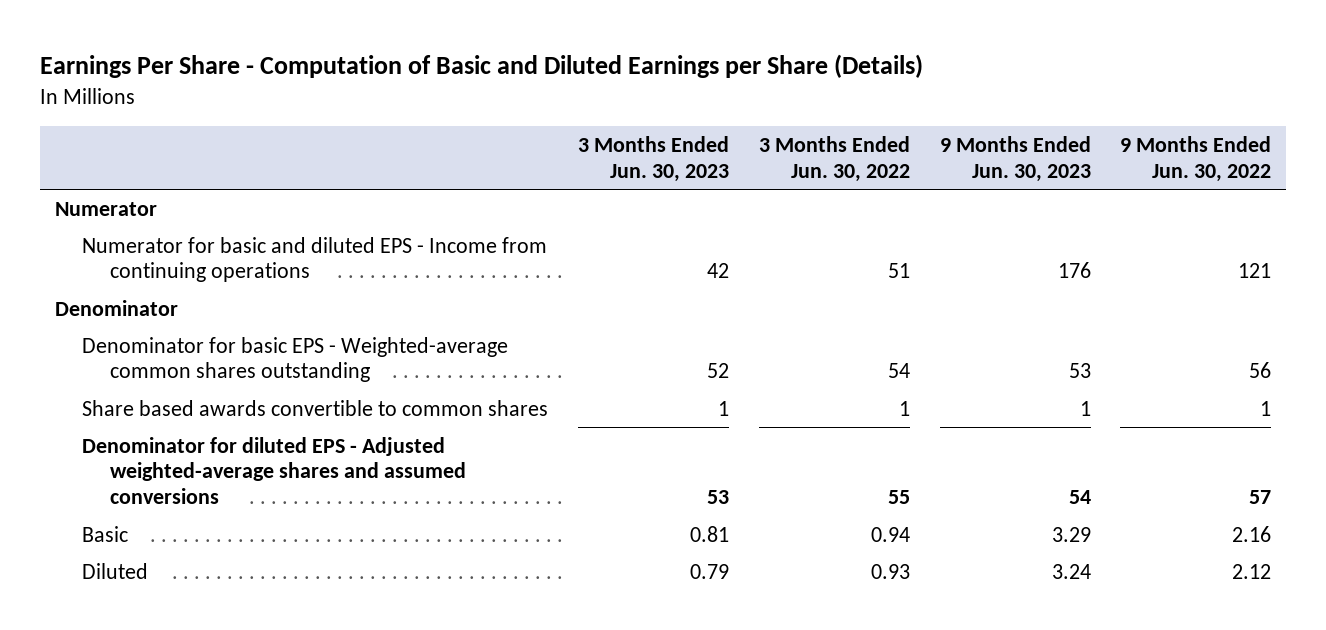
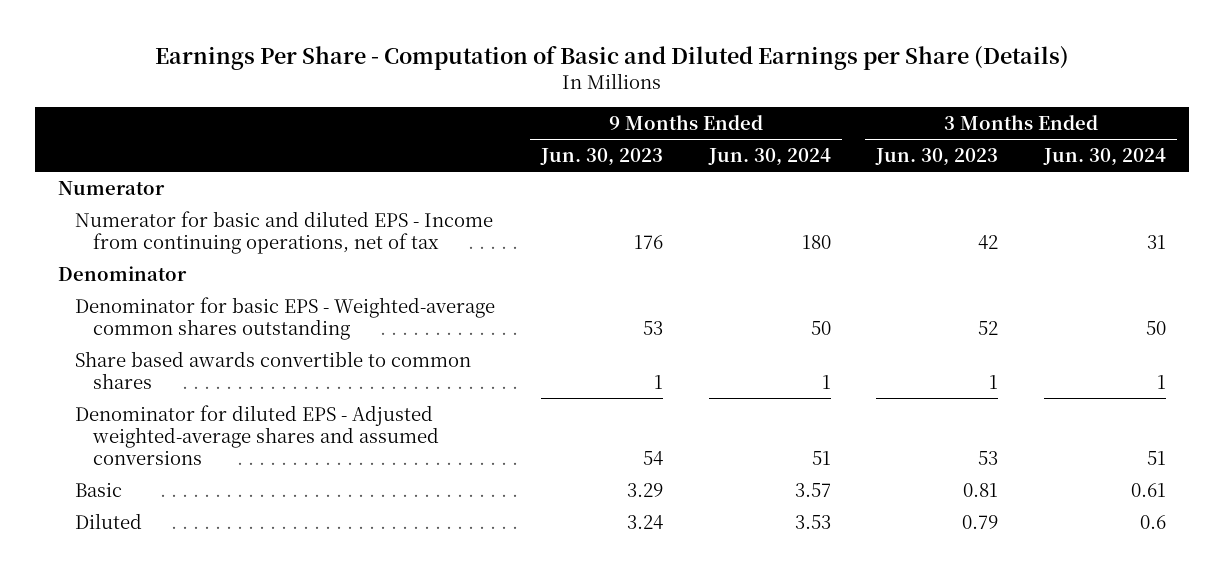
[758,136,910,182] 3 Months Ended Jun. 30, 2022 -> none
[1120,136,1272,182] 9 Months Ended Jun. 30, 2022 -> none
none -> [707,147,831,166] Jun. 30, 2024
none -> [1042,147,1166,166] Jun. 30, 2024
[82,236,548,283] Numerator for basic and diluted EPS - Income from continuing operations -> [75,210,494,254] Numerator for basic and diluted EPS - Income from continuing operations, net of tax

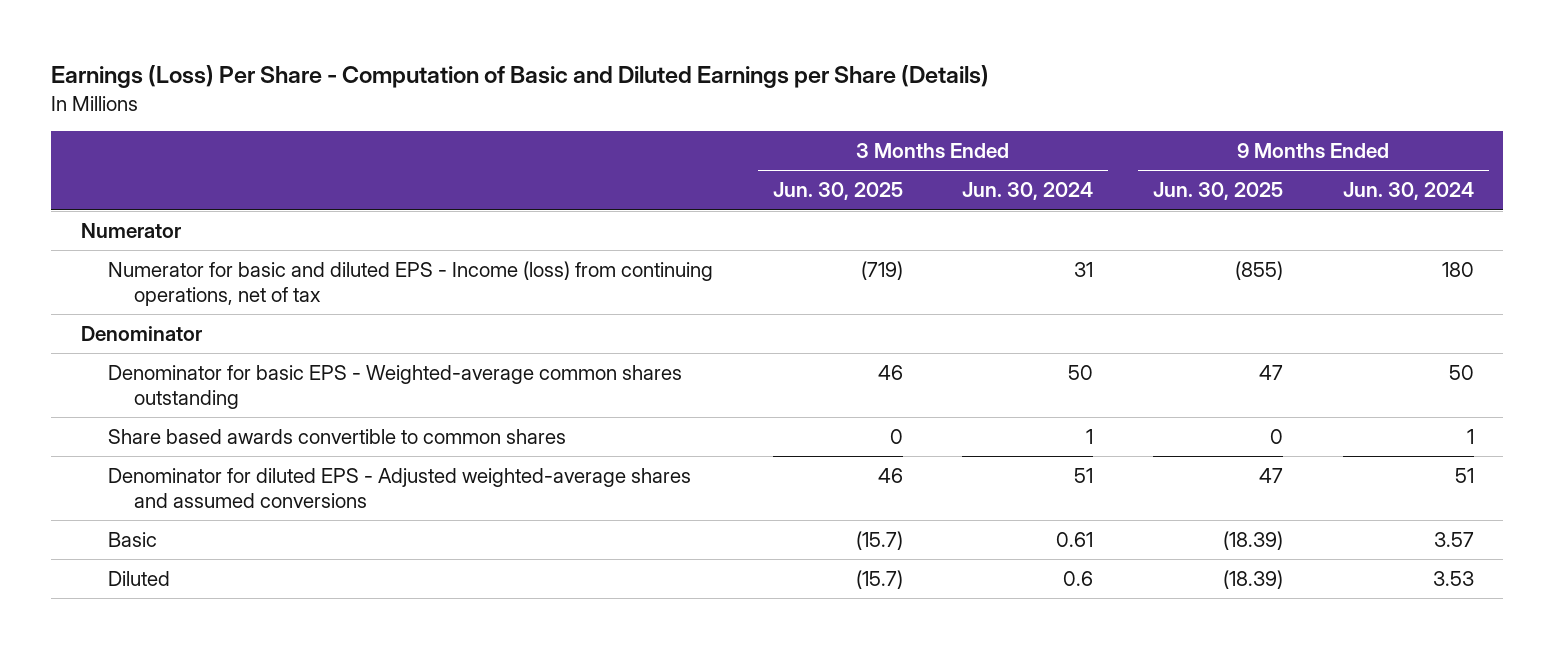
[154,45,1069,70] Earnings Per Share - Computation of Basic and Diluted Earnings per Share (Details) -> [51,65,990,89] Earnings (Loss) Per Share - Computation of Basic and Diluted Earnings per Share (Details)
[539,147,663,166] Jun. 30, 2023 -> none
[875,147,999,166] Jun. 30, 2023 -> none
none -> [772,182,903,201] Jun. 30, 2025
none -> [1152,182,1283,201] Jun. 30, 2025
[75,210,494,254] Numerator for basic and diluted EPS - Income from continuing operations, net of tax -> [107,261,713,306] Numerator for basic and diluted EPS - Income (loss) from continuing operations, net of tax

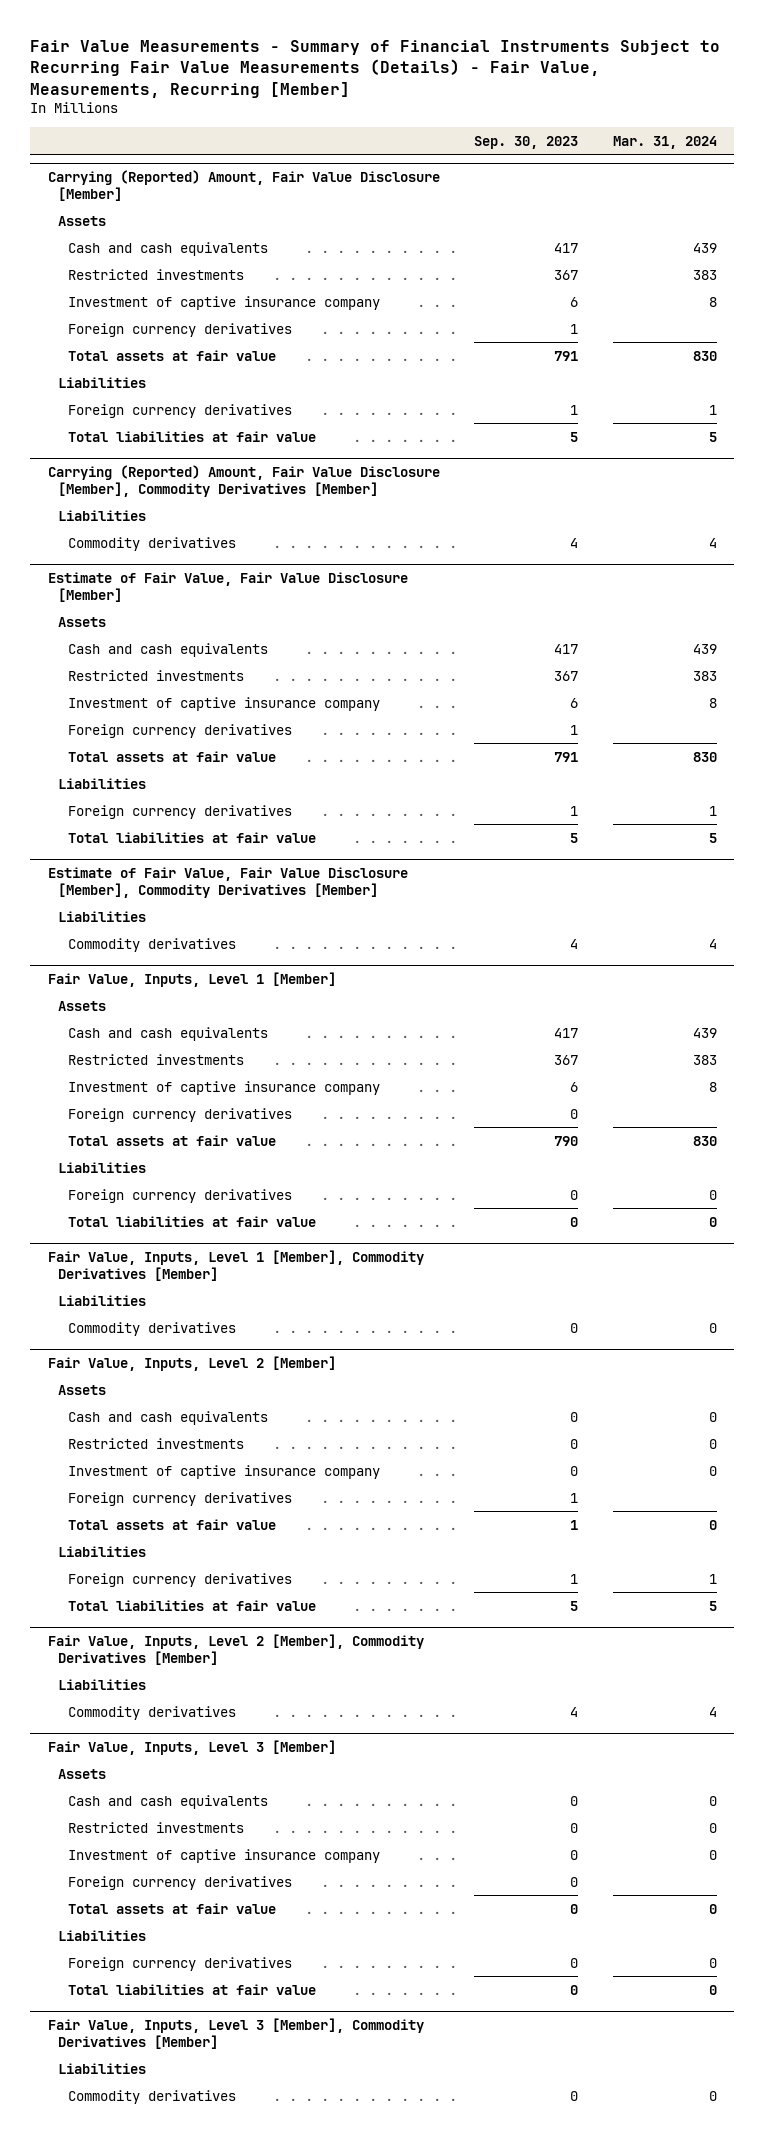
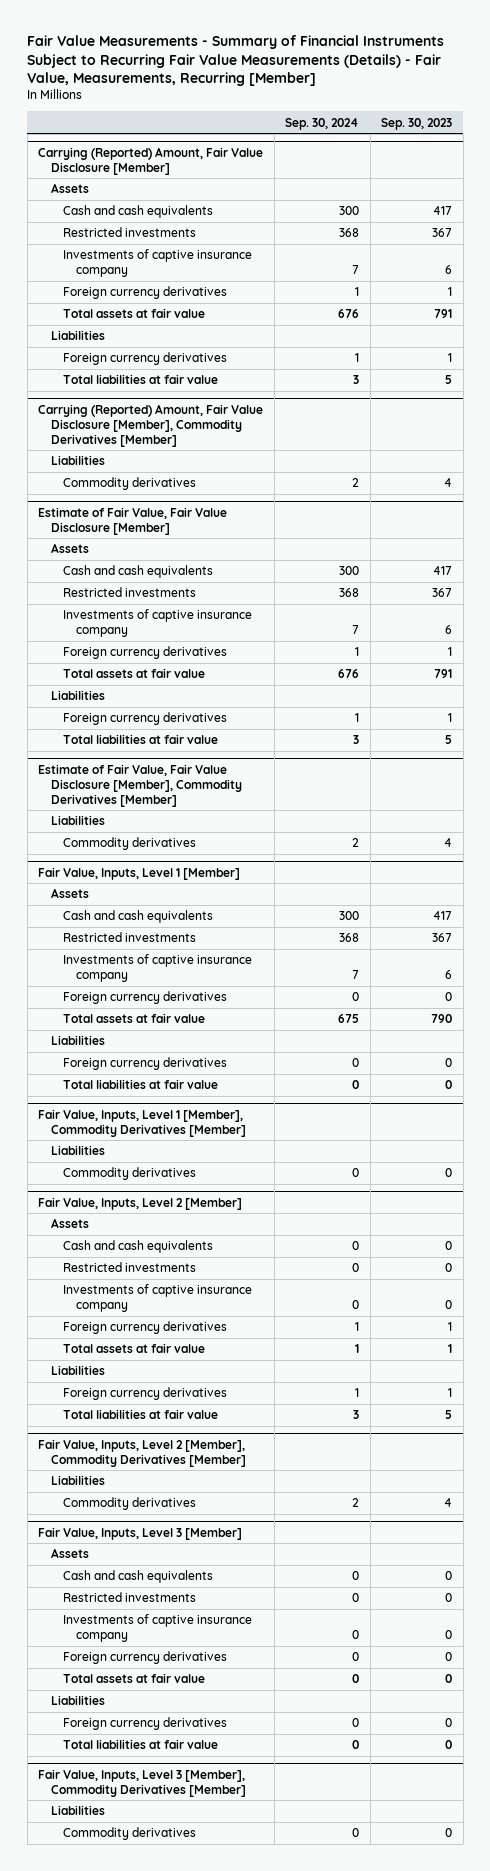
[612,135,717,149] Mar. 31, 2024 -> none
none -> [285,117,360,130] Sep. 30, 2024
[67,295,380,310] Investment of captive insurance company -> [63,249,253,278] Investments of captive insurance company
[67,696,380,711] Investment of captive insurance company -> [63,609,253,638] Investments of captive insurance company
[67,1080,380,1095] Investment of captive insurance company -> [63,954,253,983] Investments of captive insurance company
[67,1464,380,1479] Investment of captive insurance company -> [63,1284,253,1313] Investments of captive insurance company
[67,1848,380,1863] Investment of captive insurance company -> [63,1614,253,1643] Investments of captive insurance company

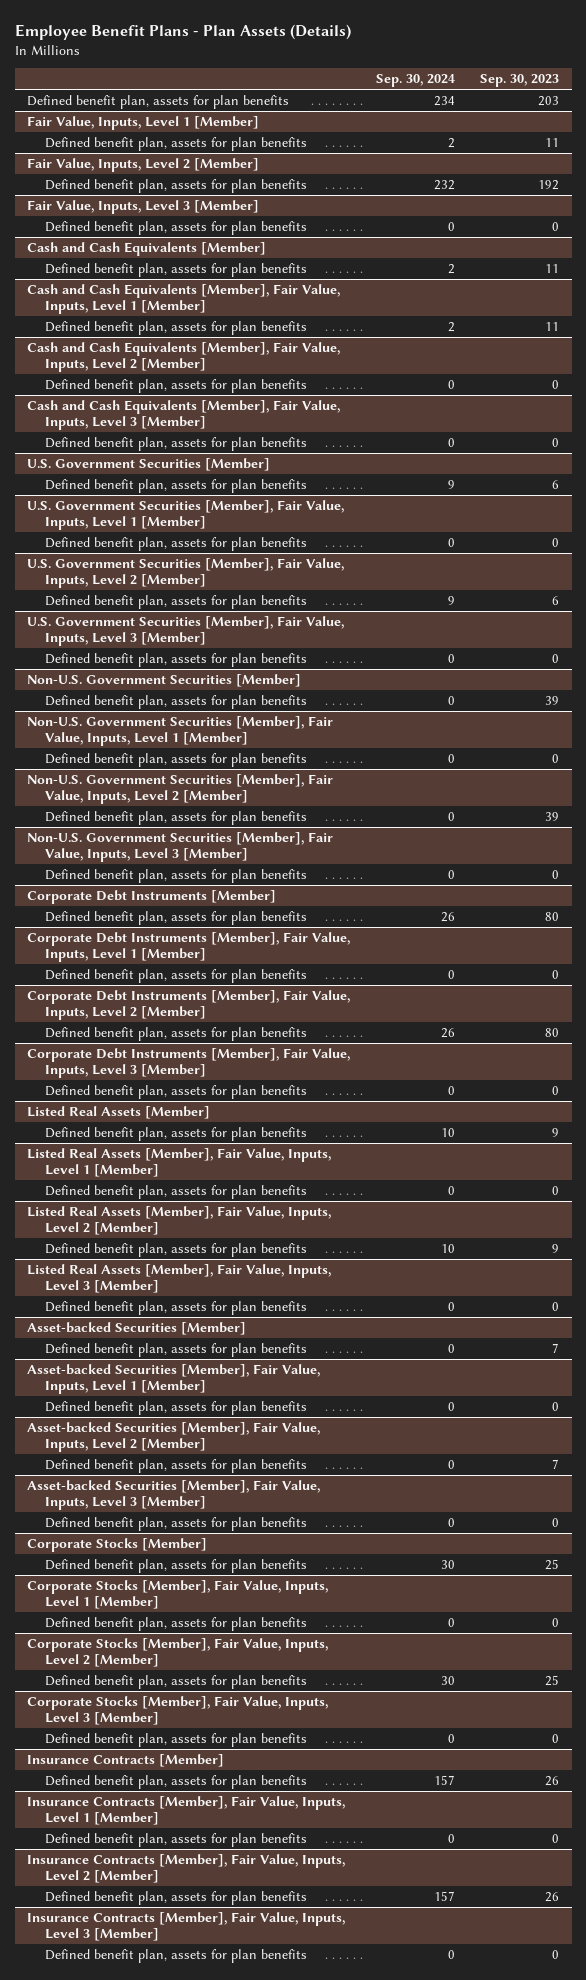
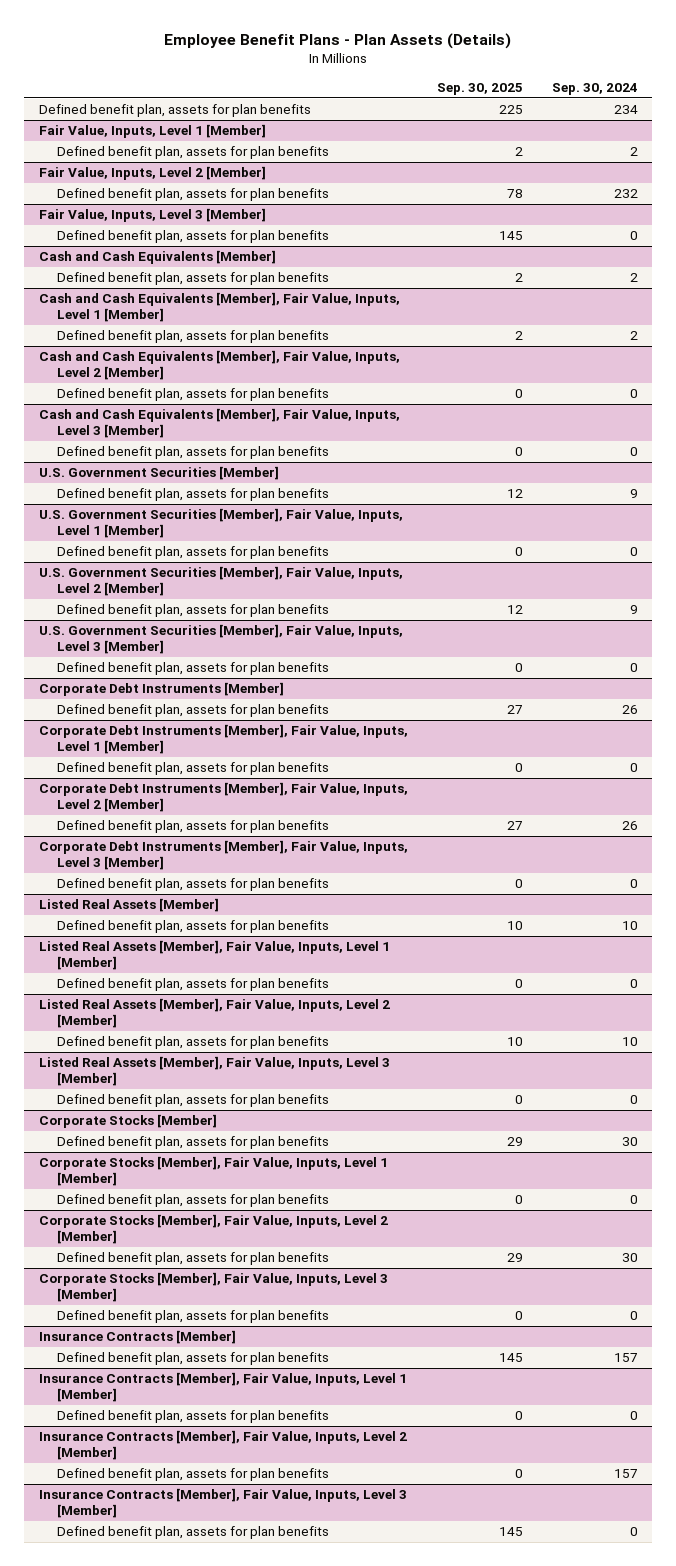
[479,74,559,88] Sep. 30, 2023 -> none
none -> [436,82,523,95] Sep. 30, 2025
[27,673,302,687] Non-U.S. Government Securities [Member] -> none
[45,694,308,709] Defined benefit plan, assets for plan benefits -> none
[27,715,334,747] Non-U.S. Government Securities [Member], Fair Value, Inputs, Level 1 [Member] -> none
[45,752,308,767] Defined benefit plan, assets for plan benefits -> none
[27,773,334,805] Non-U.S. Government Securities [Member], Fair Value, Inputs, Level 2 [Member] -> none
[45,810,308,825] Defined benefit plan, assets for plan benefits -> none
[27,831,334,863] Non-U.S. Government Securities [Member], Fair Value, Inputs, Level 3 [Member] -> none
[45,868,308,883] Defined benefit plan, assets for plan benefits -> none
[27,1321,247,1335] Asset-backed Securities [Member] -> none
[45,1342,308,1357] Defined benefit plan, assets for plan benefits -> none
[27,1363,321,1395] Asset-backed Securities [Member], Fair Value, Inputs, Level 1 [Member] -> none
[45,1400,308,1415] Defined benefit plan, assets for plan benefits -> none
[27,1421,321,1453] Asset-backed Securities [Member], Fair Value, Inputs, Level 2 [Member] -> none
[45,1458,308,1473] Defined benefit plan, assets for plan benefits -> none
[27,1479,321,1511] Asset-backed Securities [Member], Fair Value, Inputs, Level 3 [Member] -> none
[45,1516,308,1531] Defined benefit plan, assets for plan benefits -> none

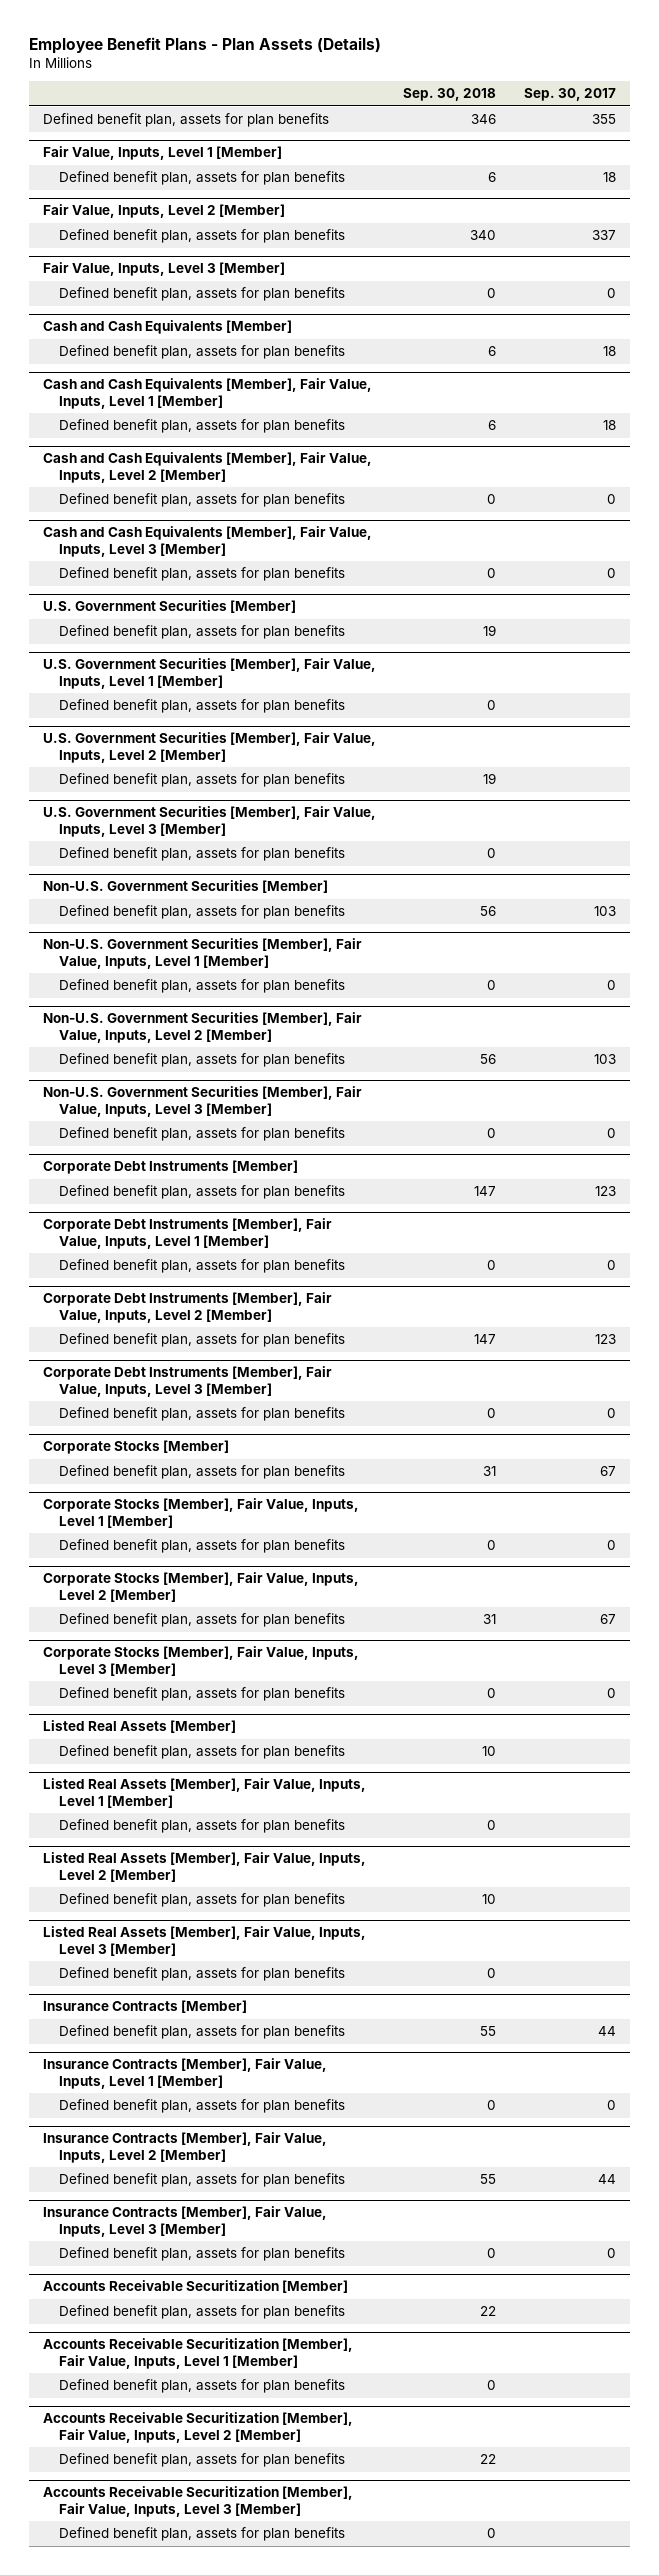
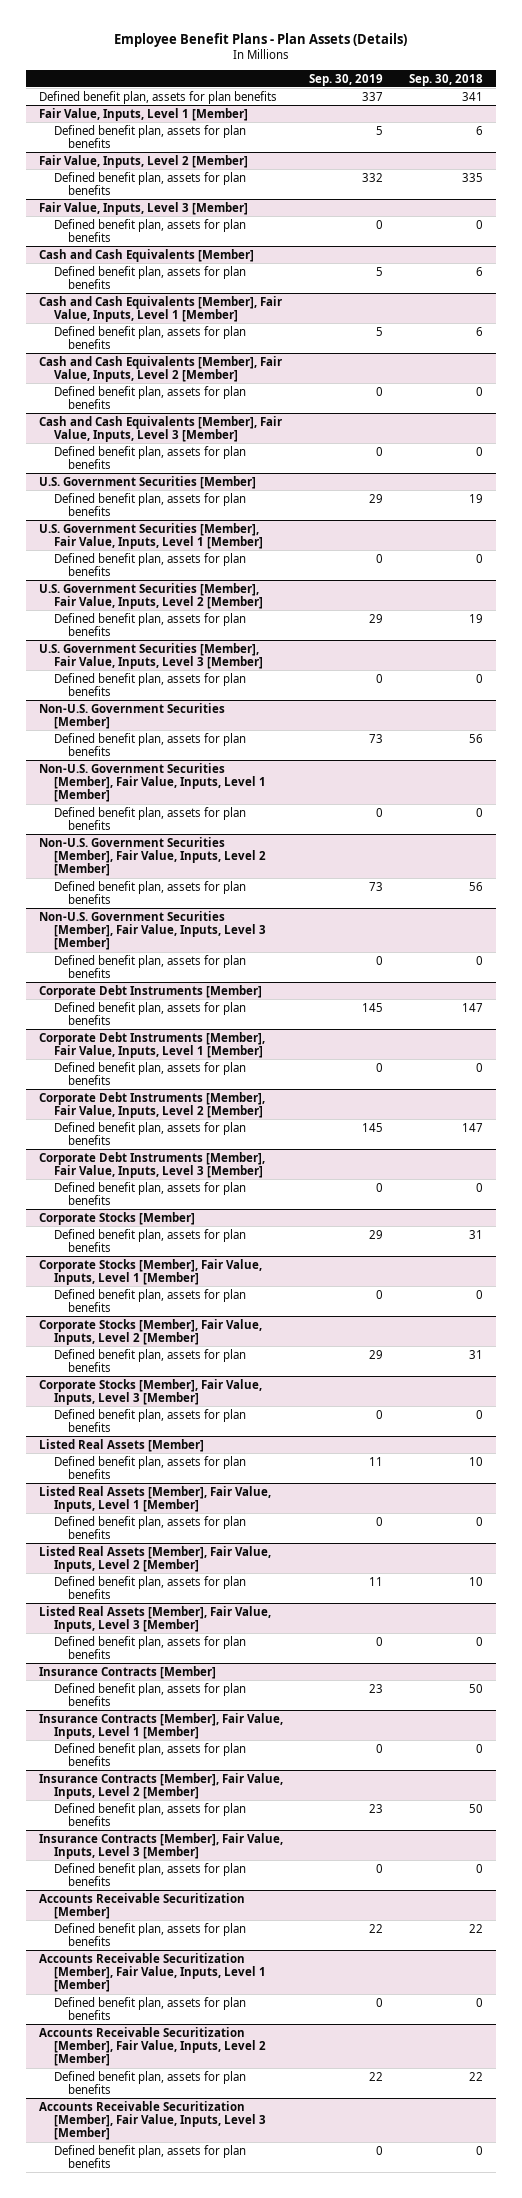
[523,88,616,102] Sep. 30, 2017 -> none
none -> [308,73,383,86] Sep. 30, 2019
[471,114,497,125] 346 -> [461,91,483,101] 341
[470,230,497,241] 340 -> [461,172,483,182] 335
[480,2026,497,2037] 55 -> [468,1683,483,1693] 50
[480,2174,497,2185] 55 -> [468,1803,483,1813] 50

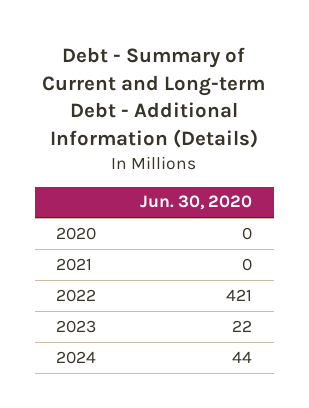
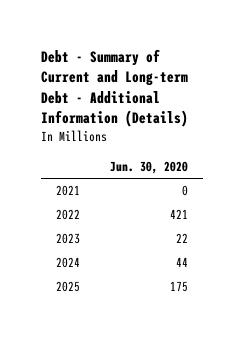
[56,226,97,240] 2020 -> none
none -> [56,281,81,293] 2025

